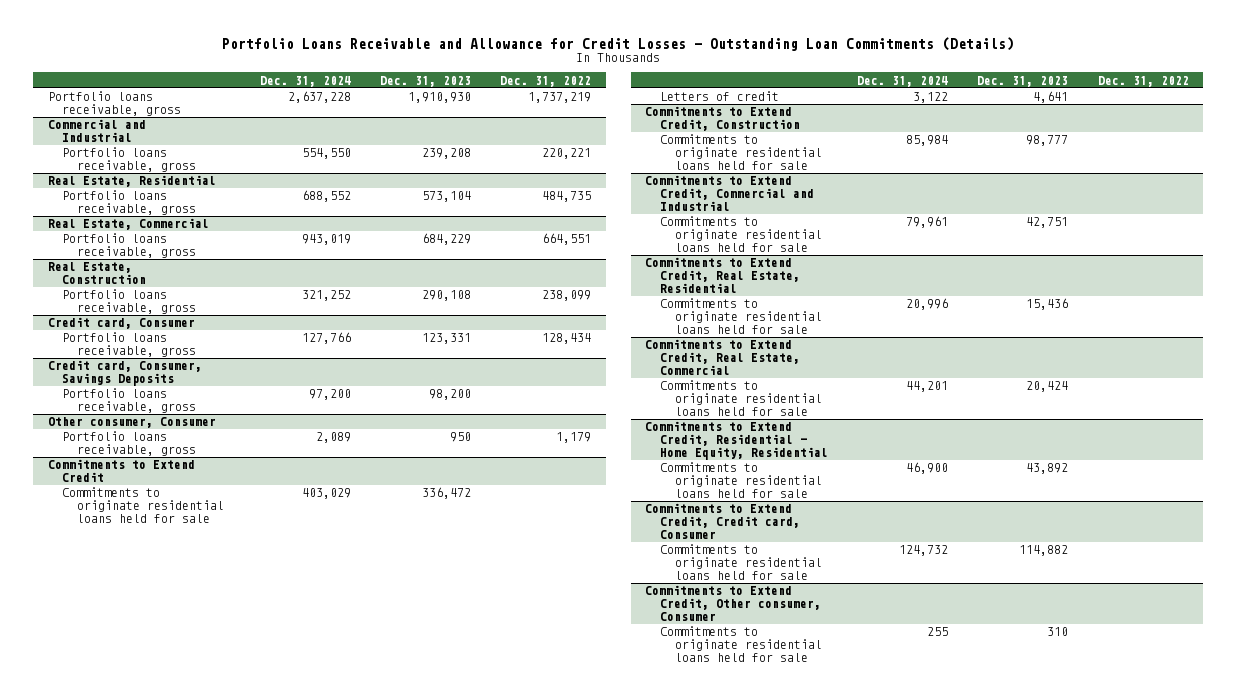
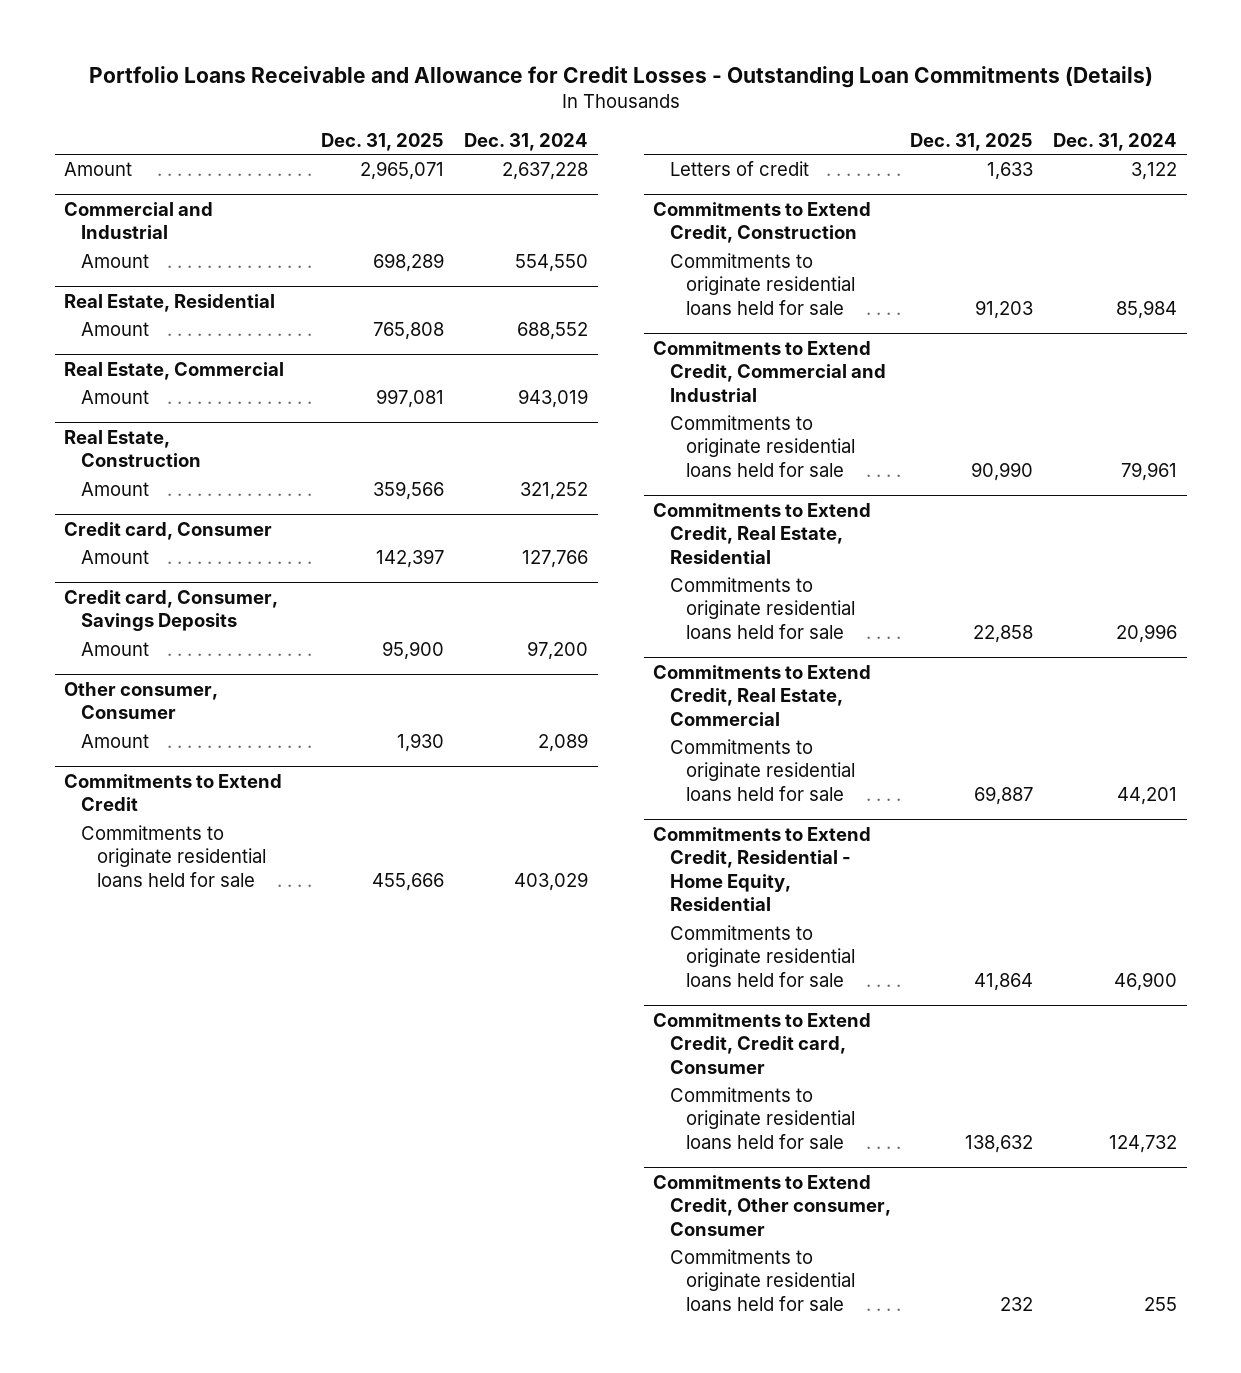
[379,75,471,87] Dec. 31, 2023 -> none
[500,75,592,87] Dec. 31, 2022 -> none
none -> [321,132,445,151] Dec. 31, 2025
[47,91,182,116] Portfolio loans receivable, gross -> [64,161,133,176] Amount
[62,147,197,172] Portfolio loans receivable, gross -> [80,253,149,268] Amount
[62,190,197,215] Portfolio loans receivable, gross -> [80,321,149,336] Amount
[62,233,197,258] Portfolio loans receivable, gross -> [80,389,149,404] Amount
[62,289,197,314] Portfolio loans receivable, gross -> [80,481,149,496] Amount
[62,332,197,357] Portfolio loans receivable, gross -> [80,549,149,564] Amount
[62,388,197,413] Portfolio loans receivable, gross -> [80,641,149,656] Amount
[62,431,197,456] Portfolio loans receivable, gross -> [80,733,149,748] Amount

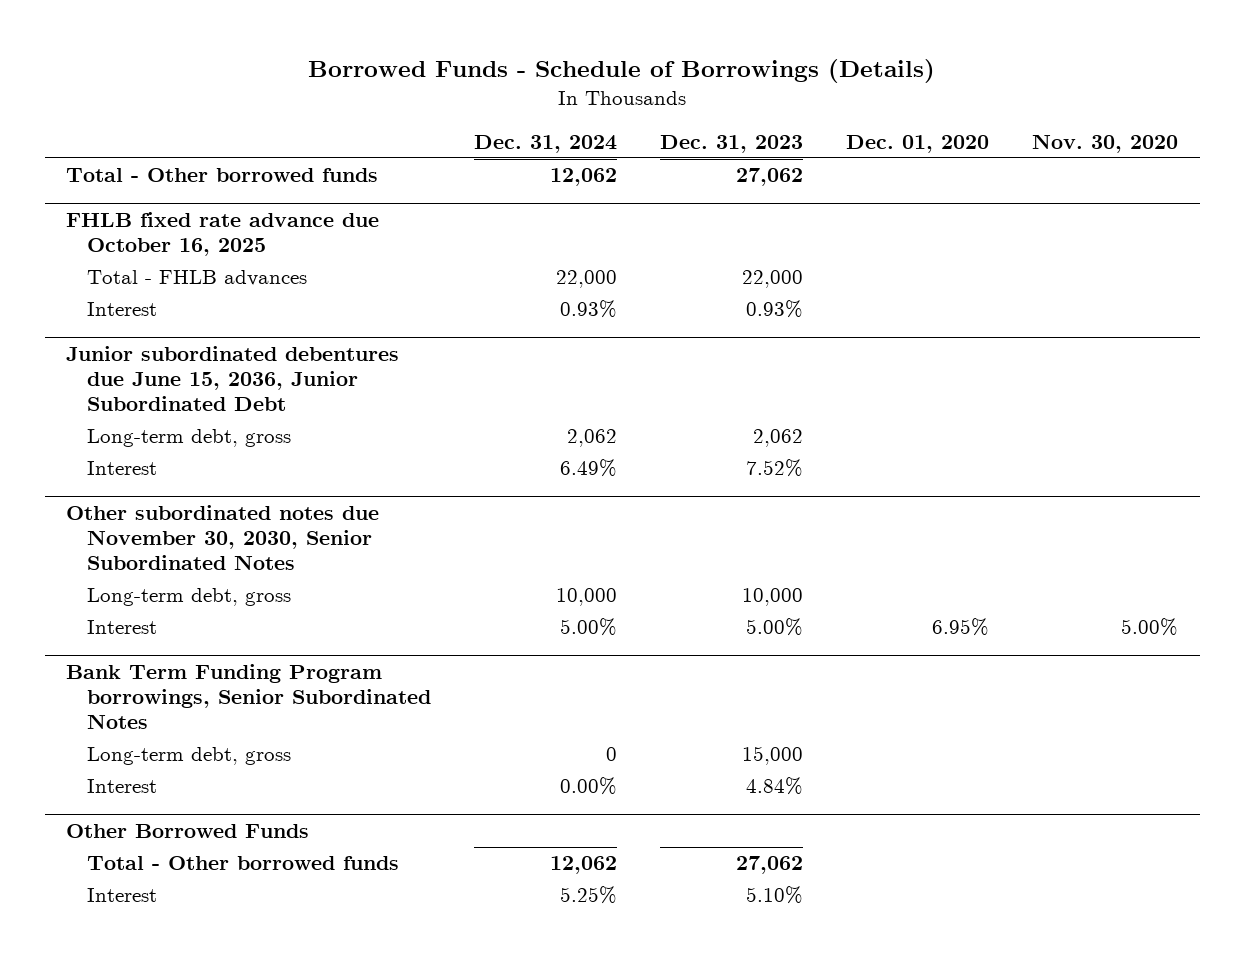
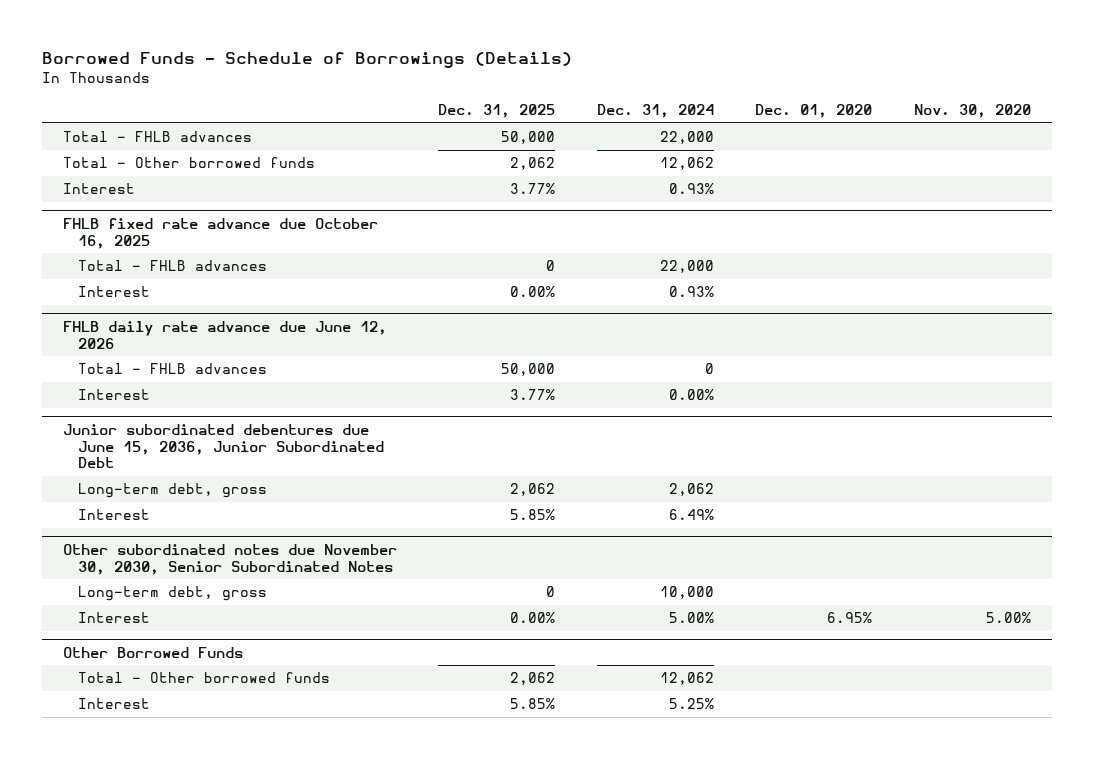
[660,134,804,153] Dec. 31, 2023 -> none
none -> [438,104,556,119] Dec. 31, 2025
none -> [62,131,252,143] Total - FHLB advances
none -> [62,183,135,195] Interest
none -> [62,320,387,349] FHLB daily rate advance due June 12, 2026
none -> [77,363,267,375] Total - FHLB advances
none -> [77,389,150,401] Interest
[66,663,432,730] Bank Term Funding Program borrowings, Senior Subordinated Notes -> none
[87,747,292,766] Long-term debt, gross -> none
[87,779,158,794] Interest -> none

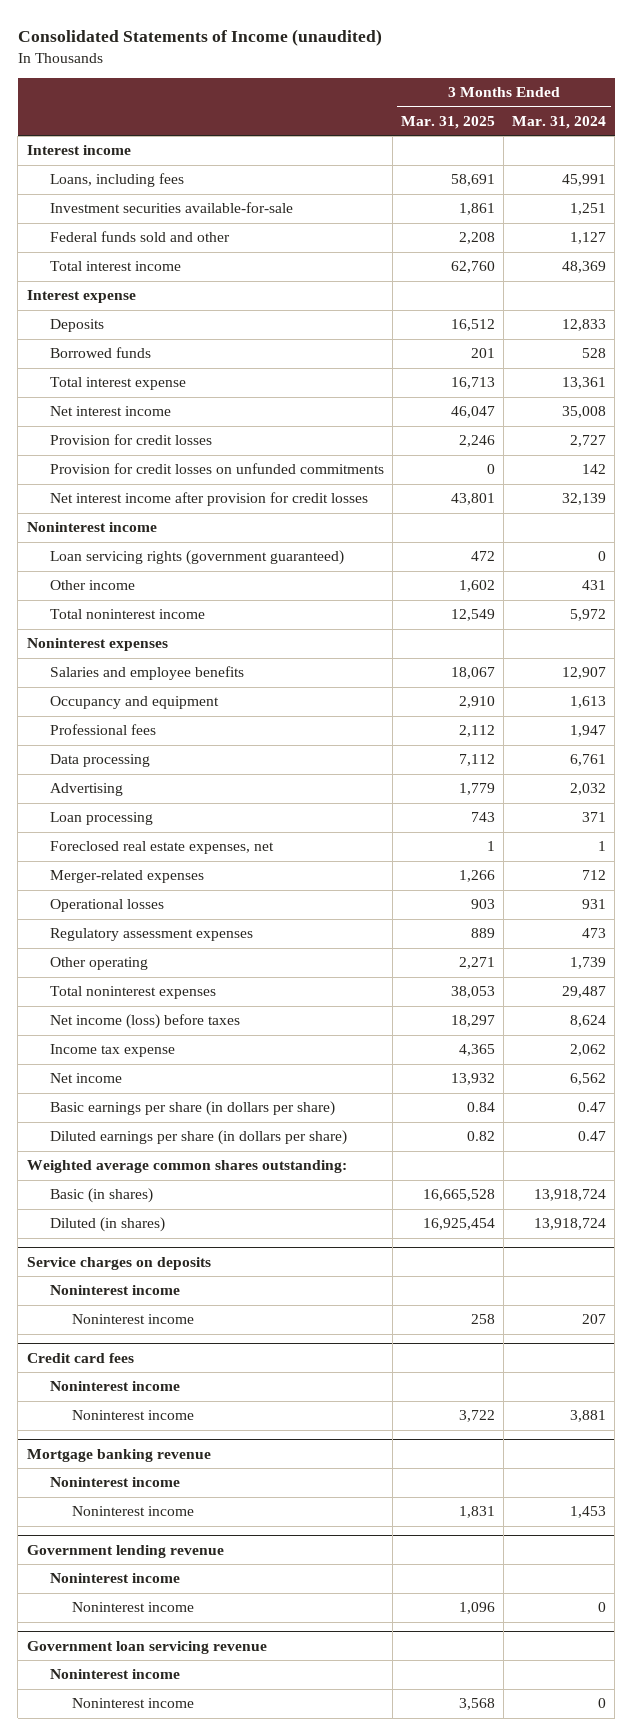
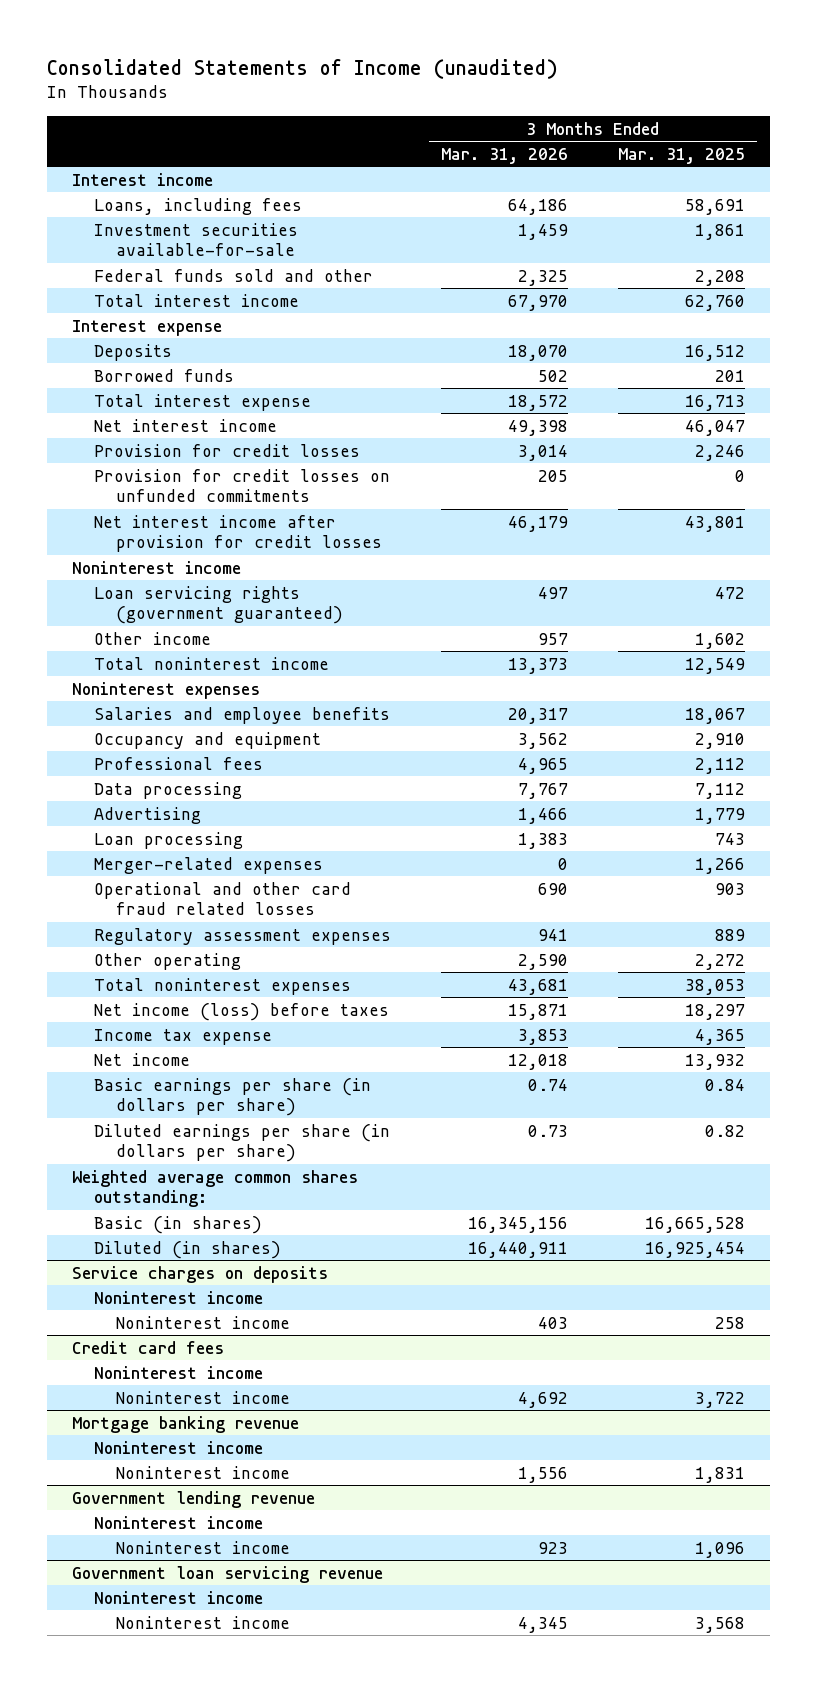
[512,116,607,130] Mar. 31, 2024 -> none
none -> [441,147,569,164] Mar. 31, 2026
[49,841,274,855] Foreclosed real estate expenses, net -> none
[49,899,164,913] Operational losses -> none
none -> [94,881,352,916] Operational and other card fraud related losses
[458,957,495,970] 2,271 -> [694,953,745,970] 2,272

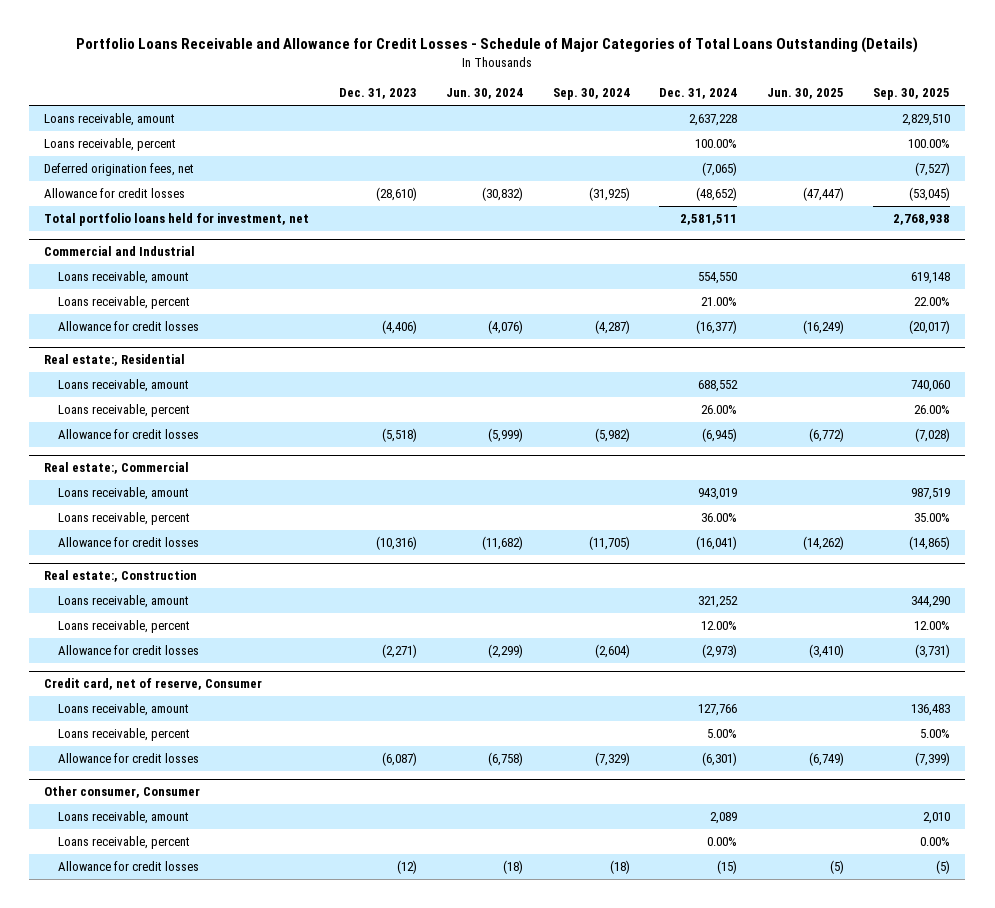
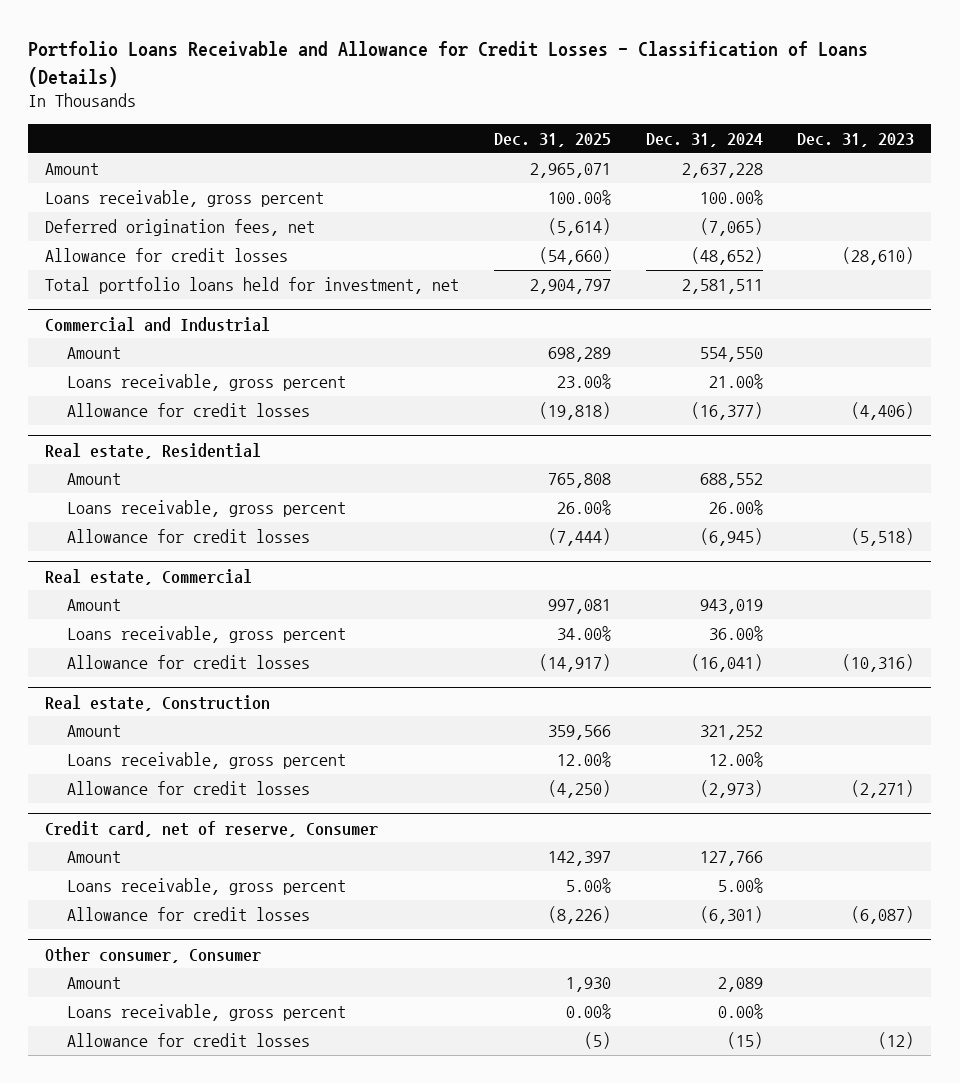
[76,37,919,54] Portfolio Loans Receivable and Allowance for Credit Losses - Schedule of Major Categories of Total Loans Outstanding (Details) -> [28,41,869,87] Portfolio Loans Receivable and Allowance for Credit Losses - Classification of Loans (Details)
[446,88,524,100] Jun. 30, 2024 -> none
[552,88,630,101] Sep. 30, 2024 -> none
[766,88,844,100] Jun. 30, 2025 -> none
[873,88,951,101] Sep. 30, 2025 -> none
none -> [493,132,611,147] Dec. 31, 2025
[44,113,176,127] Loans receivable, amount -> [45,163,100,176] Amount
[44,138,177,152] Loans receivable, percent -> [45,190,325,208] Loans receivable, gross percent
[58,271,190,285] Loans receivable, amount -> [66,347,121,360] Amount
[58,296,191,310] Loans receivable, percent -> [66,374,346,392] Loans receivable, gross percent
[44,354,186,367] Real estate:, Residential -> [45,442,262,459] Real estate, Residential
[58,379,190,393] Loans receivable, amount -> [66,473,121,486] Amount
[58,404,191,418] Loans receivable, percent -> [66,500,346,518] Loans receivable, gross percent
[44,462,190,475] Real estate:, Commercial -> [45,568,253,585] Real estate, Commercial
[58,487,190,501] Loans receivable, amount -> [66,599,121,612] Amount
[58,512,191,526] Loans receivable, percent -> [66,626,346,644] Loans receivable, gross percent
[44,570,198,583] Real estate:, Construction -> [45,694,271,711] Real estate, Construction
[58,595,190,609] Loans receivable, amount -> [66,725,121,738] Amount
[58,620,191,634] Loans receivable, percent -> [66,752,346,770] Loans receivable, gross percent
[58,703,190,717] Loans receivable, amount -> [66,851,121,864] Amount
[58,728,191,742] Loans receivable, percent -> [66,878,346,896] Loans receivable, gross percent
[58,811,190,825] Loans receivable, amount -> [66,977,121,990] Amount
[58,836,191,850] Loans receivable, percent -> [66,1004,346,1022] Loans receivable, gross percent

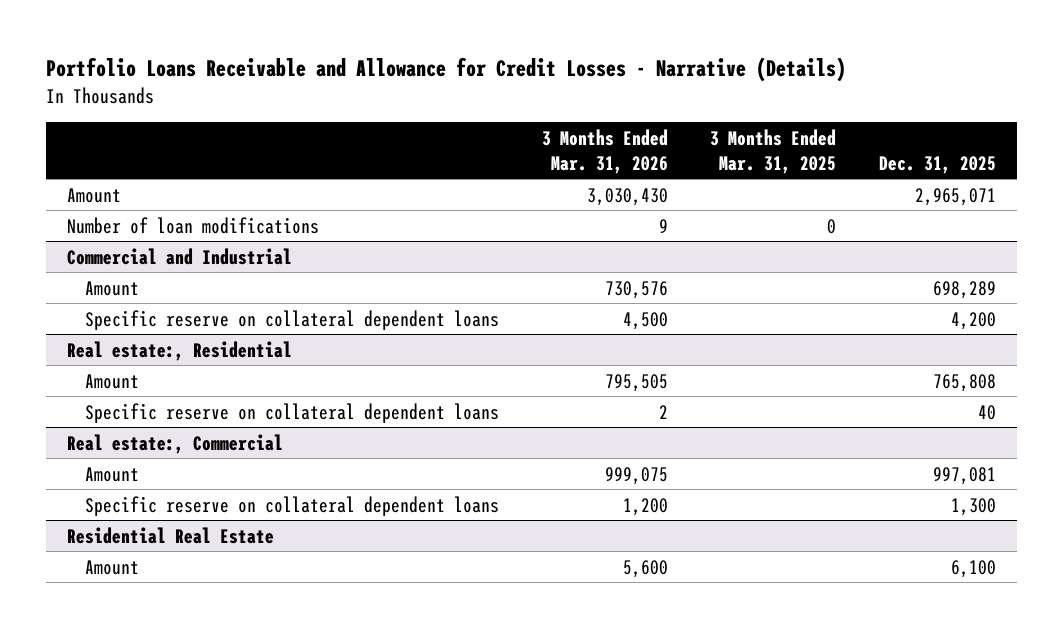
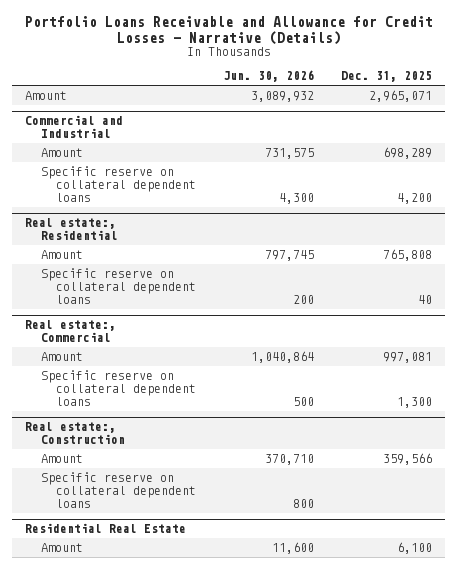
[541,129,668,174] 3 Months Ended Mar. 31, 2026 -> none
[710,129,837,174] 3 Months Ended Mar. 31, 2025 -> none
none -> [222,70,314,83] Jun. 30, 2026
[66,216,319,234] Number of loan modifications -> none
none -> [25,422,125,445] Real estate:, Construction
none -> [40,454,83,464] Amount
none -> [40,472,196,508] Specific reserve on collateral dependent loans

